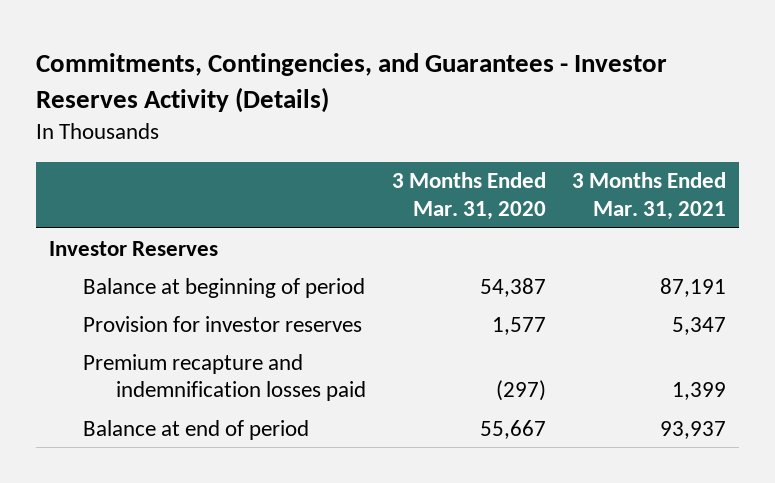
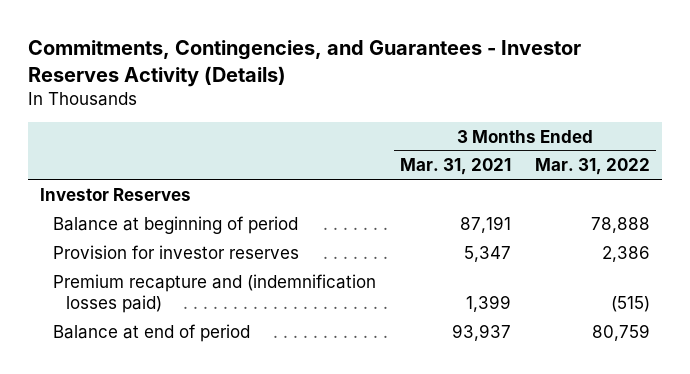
[392,172,547,221] 3 Months Ended Mar. 31, 2020 -> none
none -> [534,158,650,176] Mar. 31, 2022
[82,353,367,402] Premium recapture and indemnification losses paid -> [53,273,377,314] Premium recapture and (indemnification losses paid)

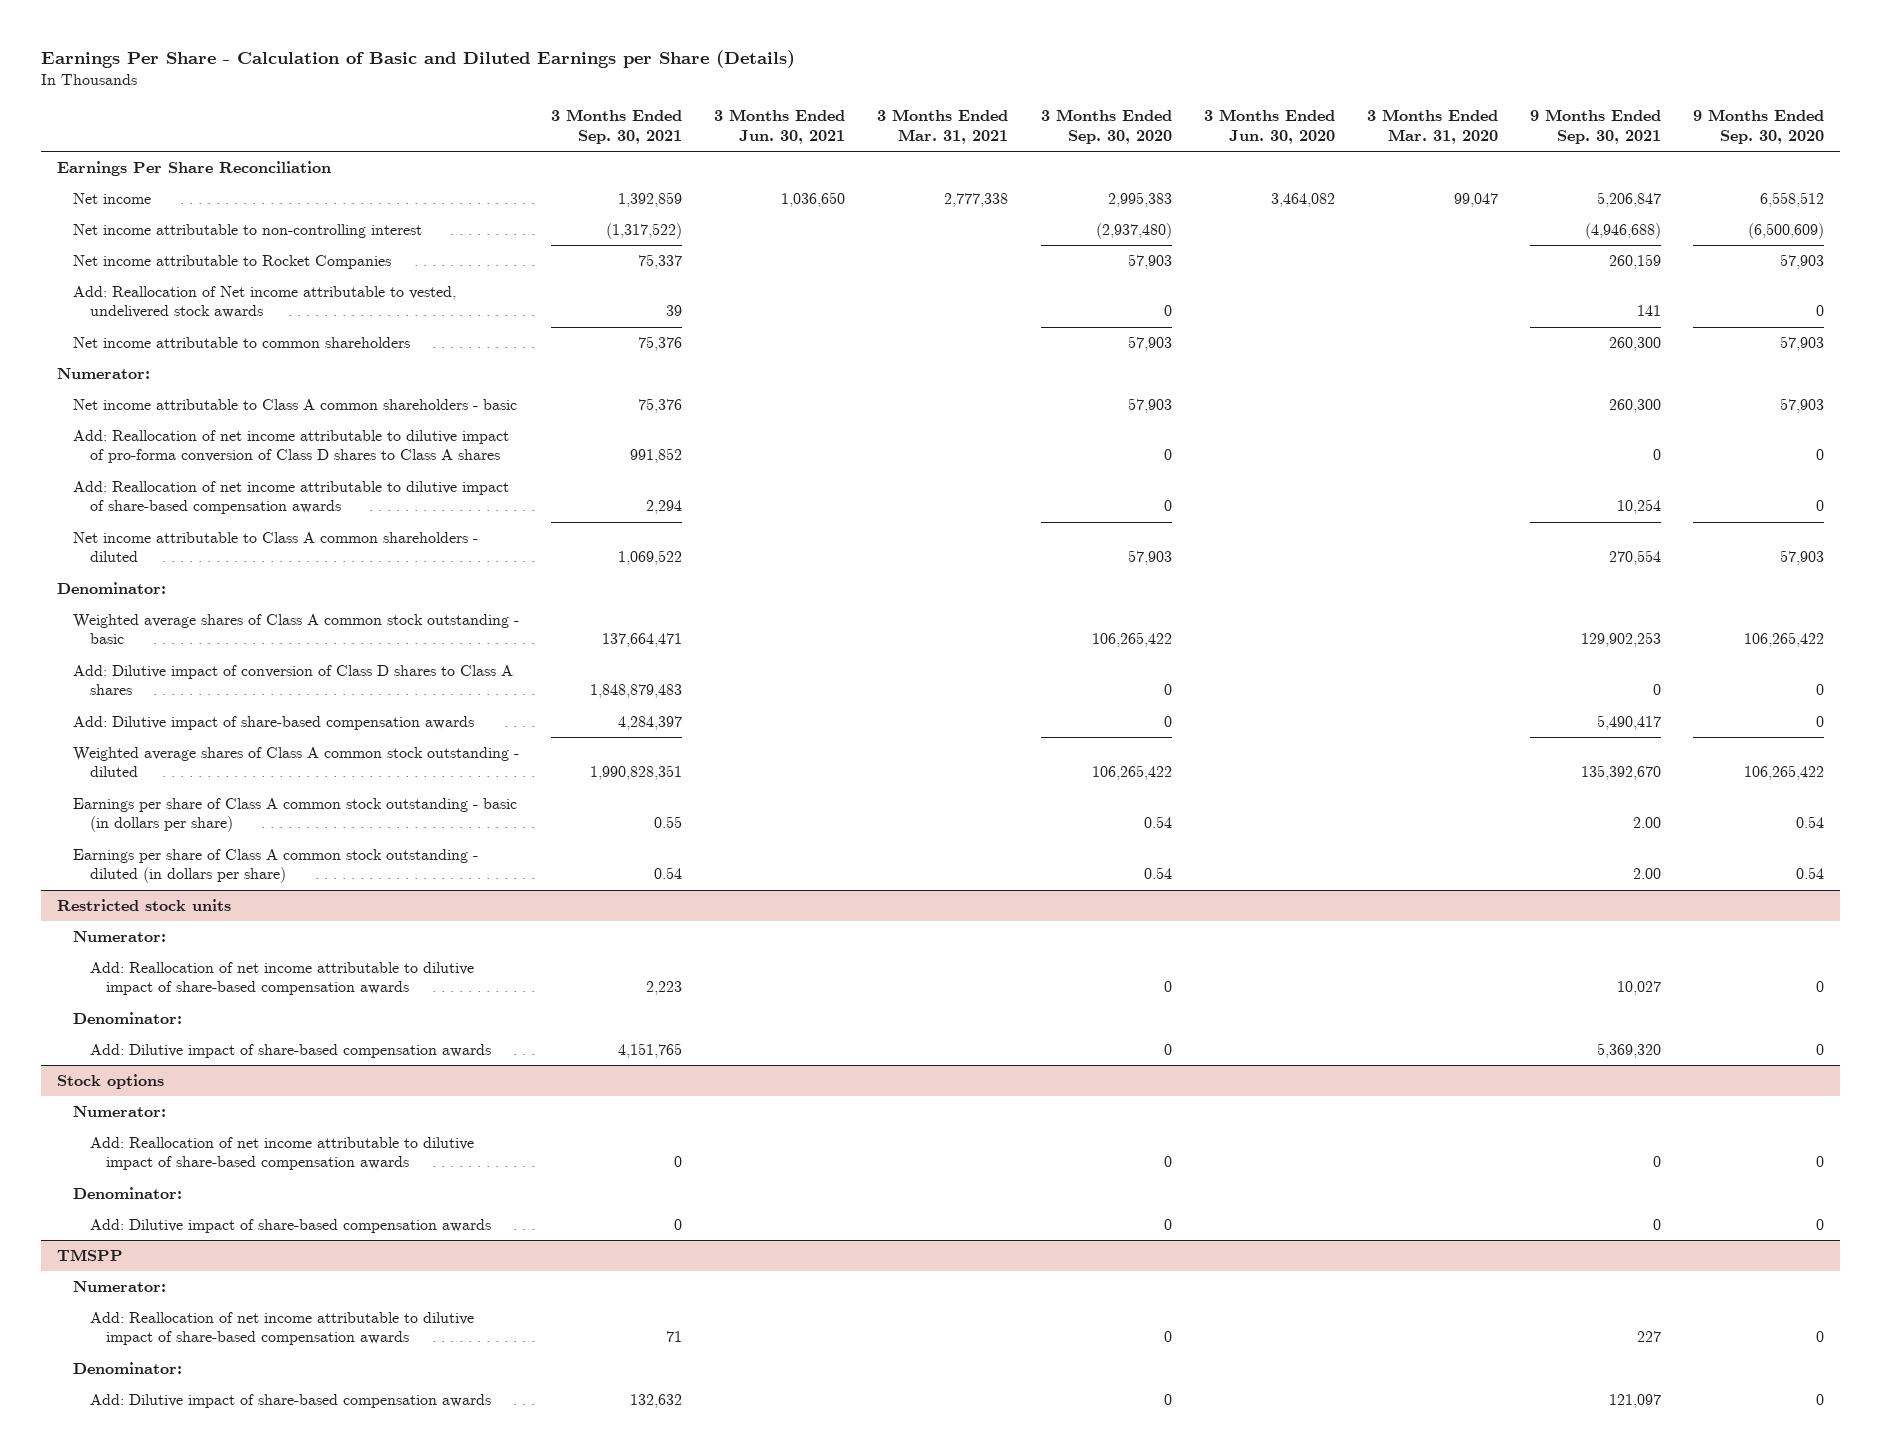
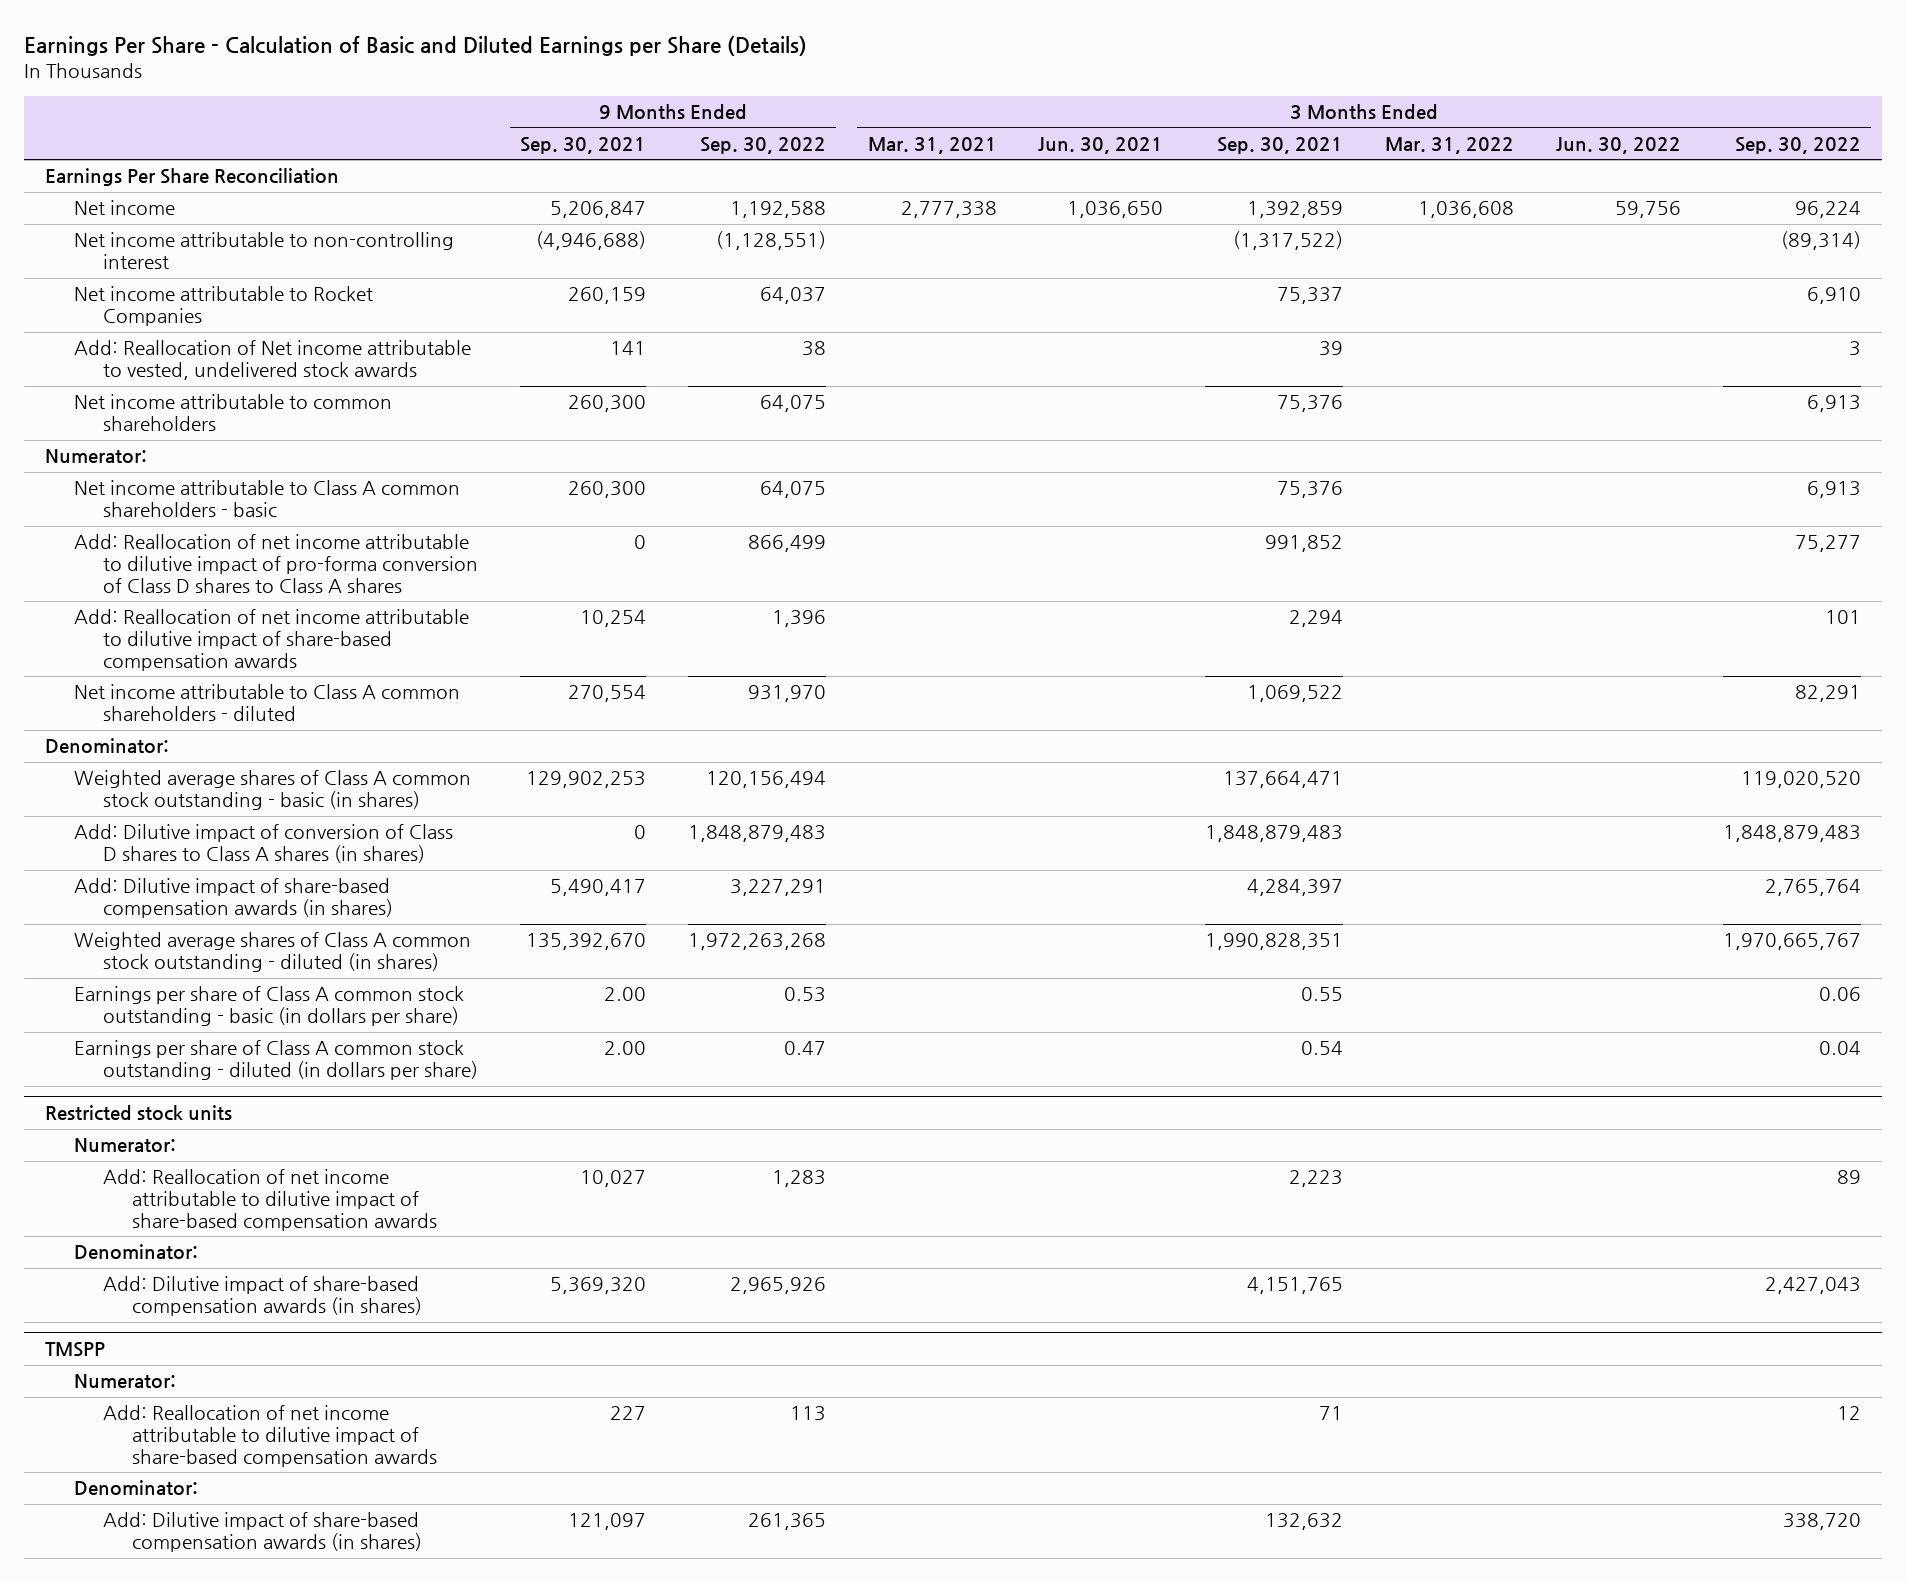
[1040,109,1172,144] 3 Months Ended Sep. 30, 2020 -> none
[1203,109,1335,144] 3 Months Ended Jun. 30, 2020 -> none
[1366,109,1498,144] 3 Months Ended Mar. 31, 2020 -> none
[1692,109,1824,144] 9 Months Ended Sep. 30, 2020 -> none
none -> [699,136,826,154] Sep. 30, 2022
none -> [1385,136,1515,154] Mar. 31, 2022
none -> [1555,136,1681,154] Jun. 30, 2022
none -> [1734,136,1861,154] Sep. 30, 2022
[73,613,520,645] Weighted average shares of Class A common stock outstanding - basic -> [74,770,472,811] Weighted average shares of Class A common stock outstanding - basic (in shares)
[73,664,514,696] Add: Dilutive impact of conversion of Class D shares to Class A shares -> [74,824,454,864] Add: Dilutive impact of conversion of Class D shares to Class A shares (in shares)
[73,715,475,730] Add: Dilutive impact of share-based compensation awards -> [74,878,394,919] Add: Dilutive impact of share-based compensation awards (in shares)
[73,746,520,778] Weighted average shares of Class A common stock outstanding - diluted -> [74,932,472,973] Weighted average shares of Class A common stock outstanding - diluted (in shares)
[56,1073,164,1089] Stock options -> none
[73,1105,167,1117] Numerator: -> none
[89,1136,474,1171] Add: Reallocation of net income attributable to dilutive impact of share-based compensation awards -> none
[73,1186,183,1199] Denominator: -> none
[89,1218,491,1233] Add: Dilutive impact of share-based compensation awards -> none
[89,1043,491,1058] Add: Dilutive impact of share-based compensation awards -> [103,1276,423,1317] Add: Dilutive impact of share-based compensation awards (in shares)
[89,1393,491,1408] Add: Dilutive impact of share-based compensation awards -> [103,1512,423,1553] Add: Dilutive impact of share-based compensation awards (in shares)

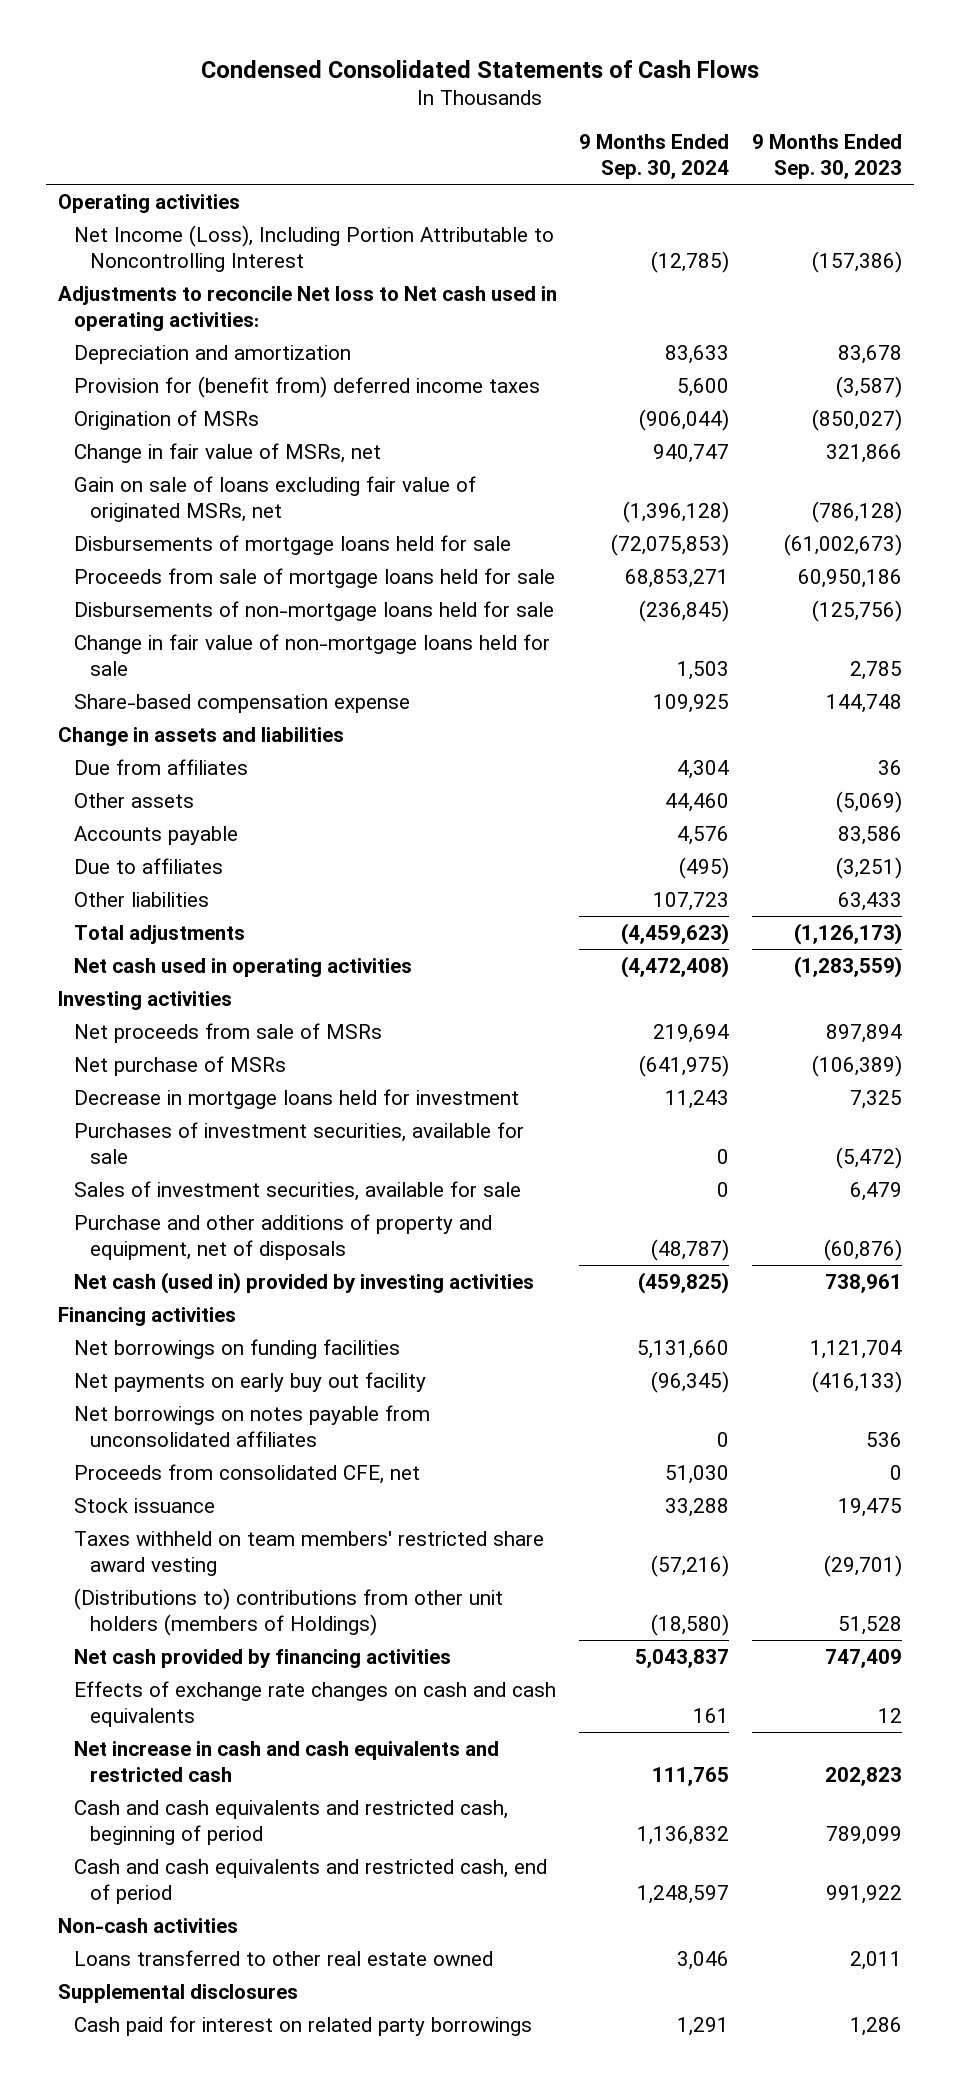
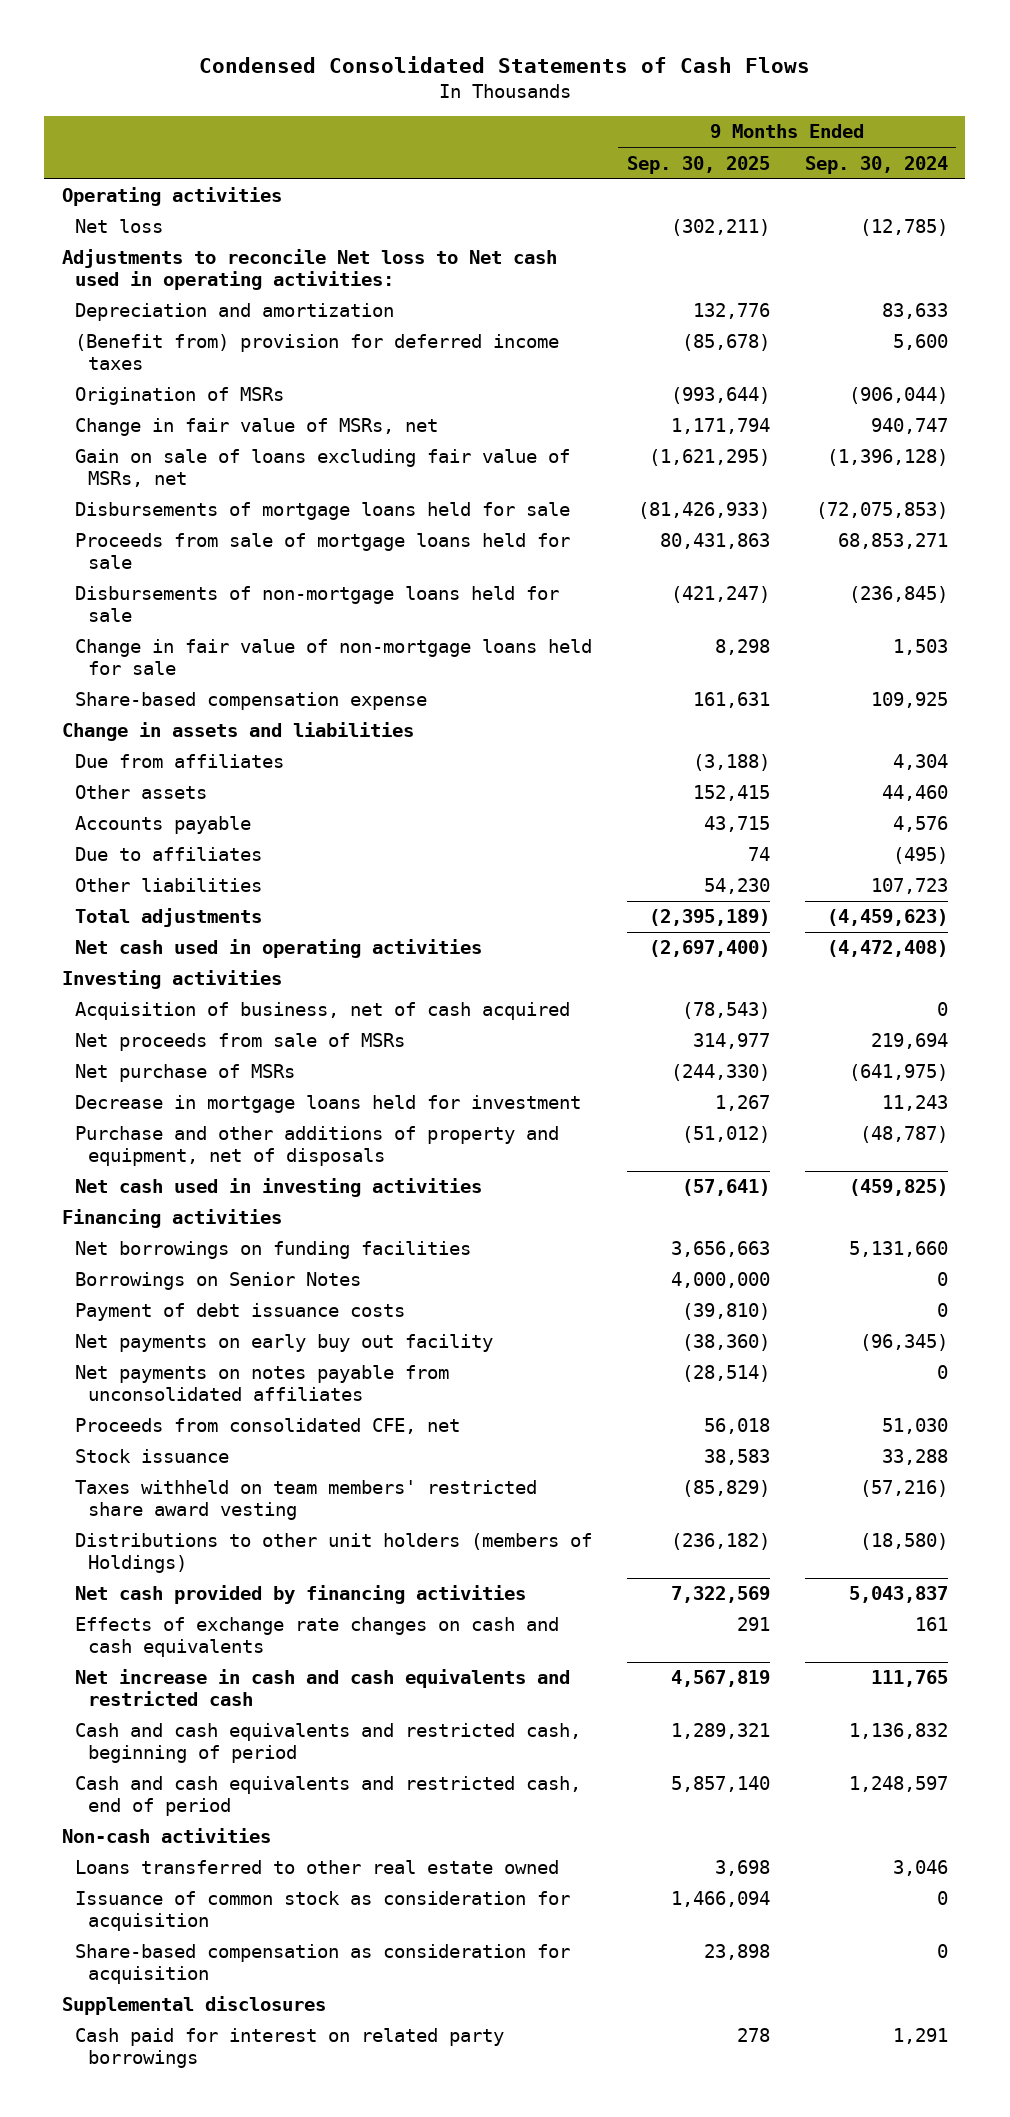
[752,134,903,180] 9 Months Ended Sep. 30, 2023 -> none
none -> [626,155,770,174] Sep. 30, 2025
[74,224,555,272] Net Income (Loss), Including Portion Attributable to Noncontrolling Interest -> [75,219,164,234] Net loss
[74,375,541,398] Provision for (benefit from) deferred income taxes -> [75,334,560,371] (Benefit from) provision for deferred income taxes
[74,475,477,522] Gain on sale of loans excluding fair value of originated MSRs, net -> [75,449,571,488] Gain on sale of loans excluding fair value of MSRs, net
none -> [75,1002,571,1021] Acquisition of business, net of cash acquired
[74,1121,525,1164] Purchases of investment securities, available for sale -> none
[74,1180,522,1201] Sales of investment securities, available for sale -> none
[74,1271,535,1294] Net cash (used in) provided by investing activities -> [75,1178,483,1198] Net cash used in investing activities
none -> [75,1272,362,1291] Borrowings on Senior Notes
none -> [75,1303,406,1322] Payment of debt issuance costs
[74,1404,431,1447] Net borrowings on notes payable from unconsolidated affiliates -> [75,1365,450,1402] Net payments on notes payable from unconsolidated affiliates
[74,1587,504,1636] (Distributions to) contributions from other unit holders (members of Holdings) -> [75,1533,593,1574] Distributions to other unit holders (members of Holdings)
none -> [75,1891,571,1932] Issuance of common stock as consideration for acquisition
none -> [75,1944,571,1985] Share-based compensation as consideration for acquisition

